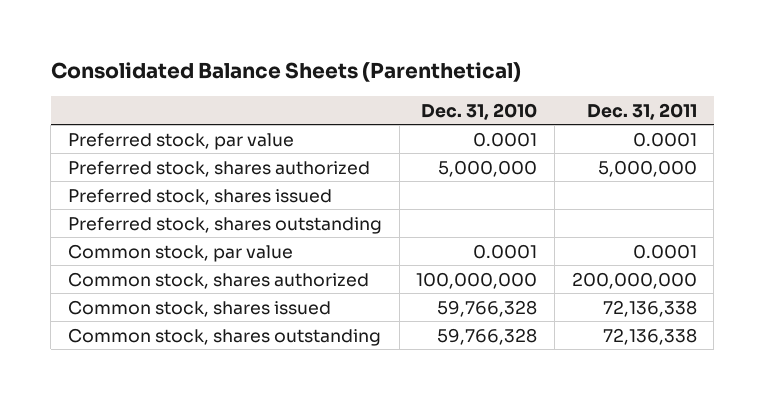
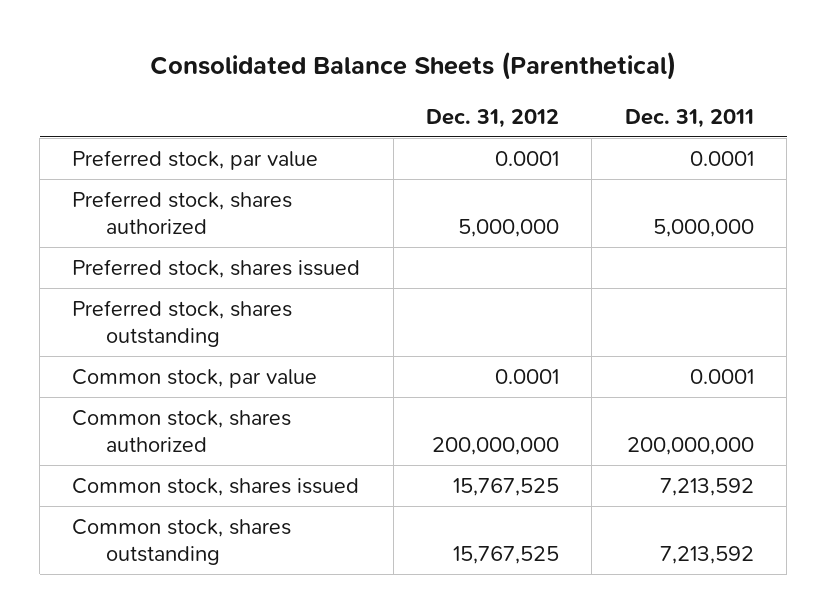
[421,102,538,120] Dec. 31, 2010 -> none
none -> [426,108,560,128] Dec. 31, 2012
[602,299,697,317] 72,136,338 -> [659,477,754,496] 7,213,592
[602,327,697,345] 72,136,338 -> [659,545,754,564] 7,213,592

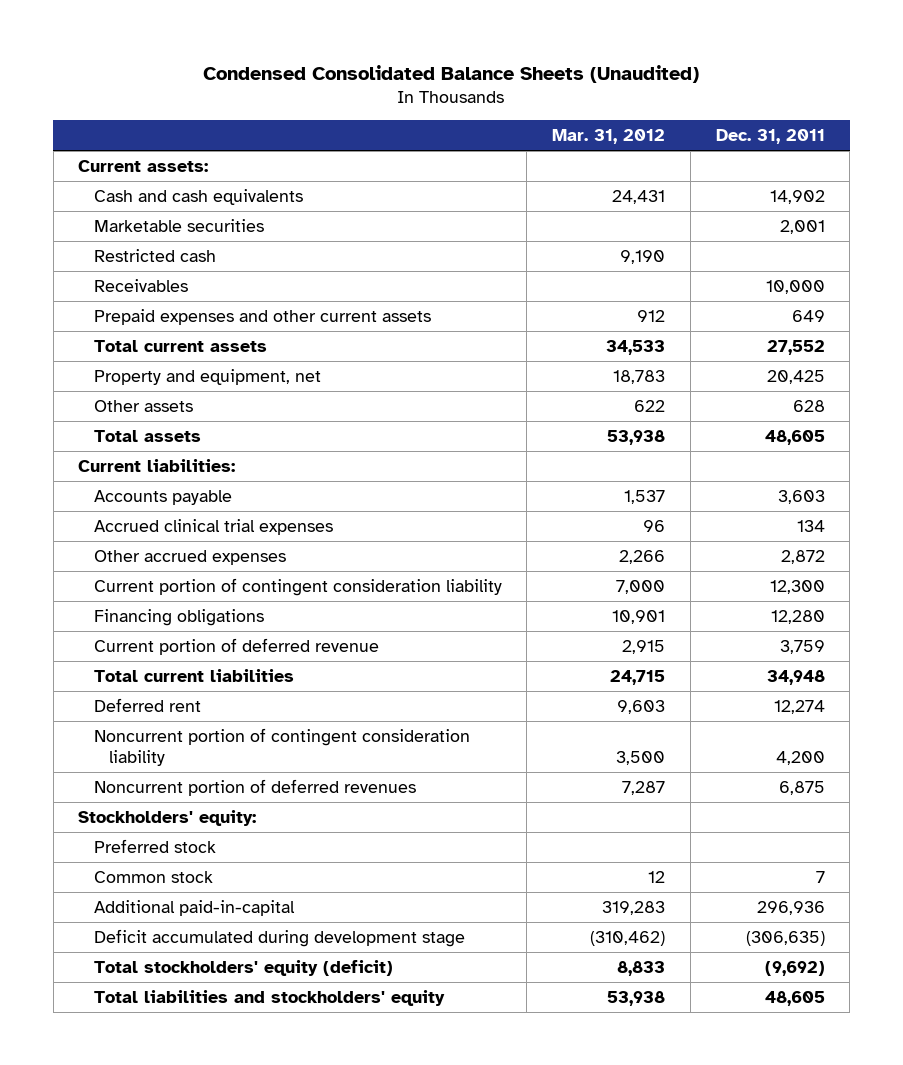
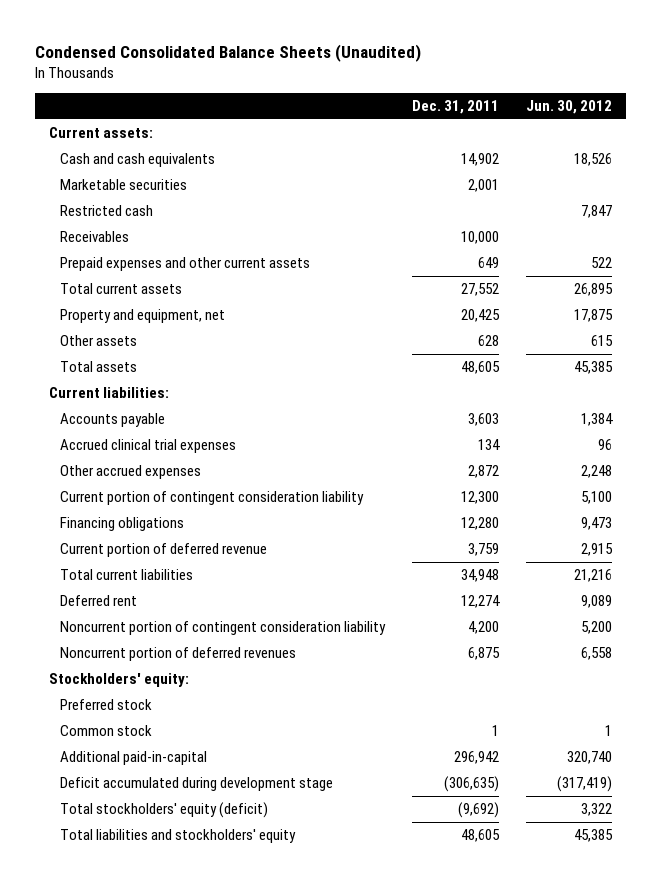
[552,129,666,145] Mar. 31, 2012 -> none
none -> [526,100,613,115] Jun. 30, 2012
[815,870,825,883] 7 -> [492,725,500,737] 1
[756,900,825,915] 296,936 -> [454,751,500,765] 296,942

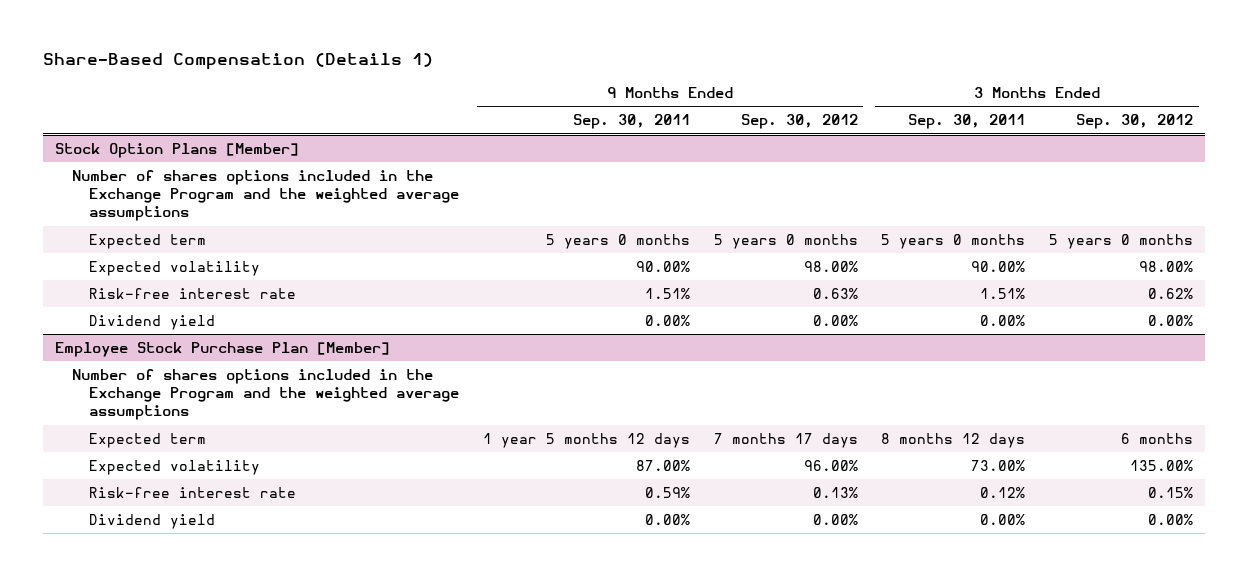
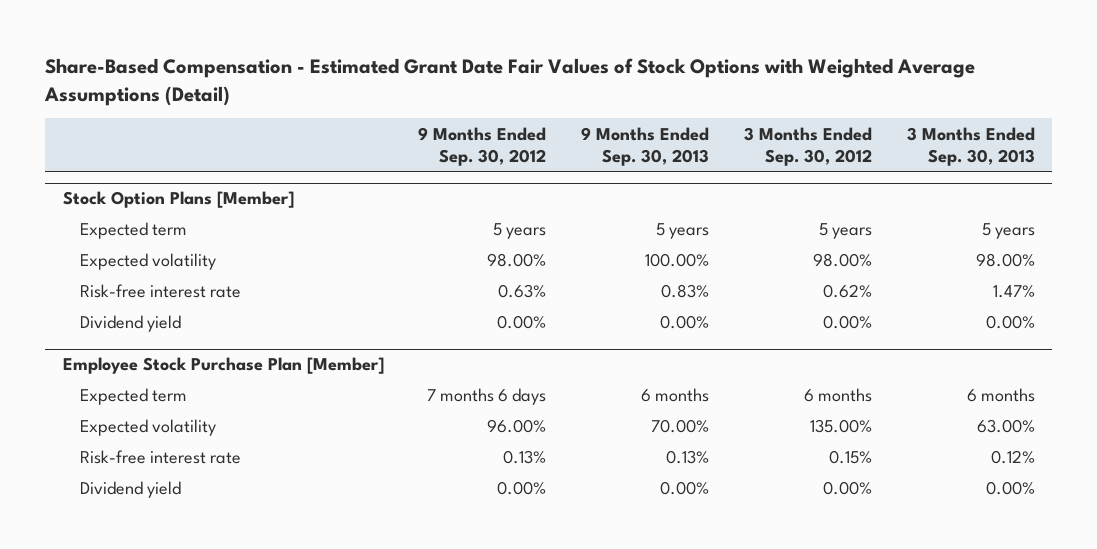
[43,52,434,70] Share-Based Compensation (Details 1) -> [44,57,976,106] Share-Based Compensation - Estimated Grant Date Fair Values of Stock Options with Weighted Average Assumptions (Detail)
[572,114,690,130] Sep. 30, 2011 -> none
[908,114,1026,130] Sep. 30, 2011 -> none
none -> [581,126,710,166] 9 Months Ended Sep. 30, 2013
none -> [906,126,1035,166] 3 Months Ended Sep. 30, 2013
[71,169,459,222] Number of shares options included in the Exchange Program and the weighted average assumptions -> none
[713,233,858,249] 5 years 0 months -> [493,223,547,240] 5 years
[1049,233,1194,249] 5 years 0 months -> [819,223,873,240] 5 years
[71,368,459,421] Number of shares options included in the Exchange Program and the weighted average assumptions -> none
[713,432,858,448] 7 months 17 days -> [427,388,547,406] 7 months 6 days

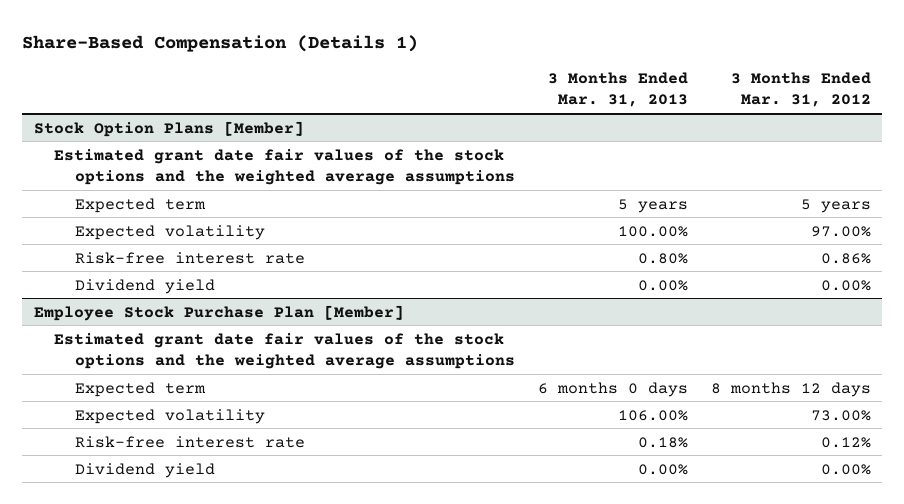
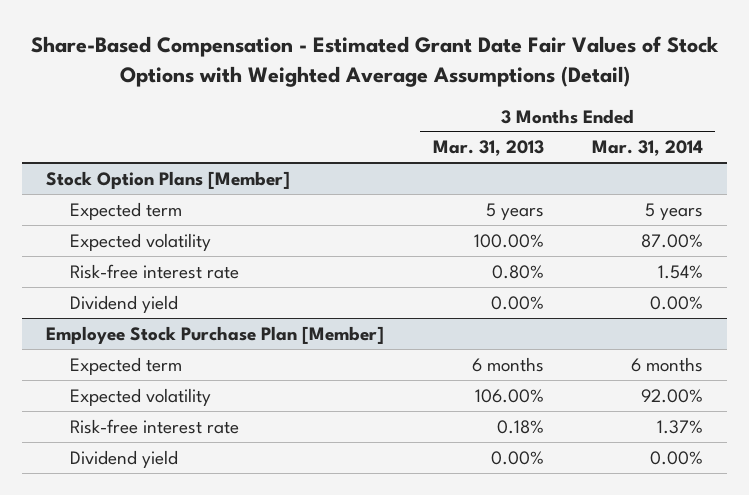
[22,34,419,52] Share-Based Compensation (Details 1) -> [30,35,719,87] Share-Based Compensation - Estimated Grant Date Fair Values of Stock Options with Weighted Average Assumptions (Detail)
[730,71,871,108] 3 Months Ended Mar. 31, 2012 -> none
none -> [591,140,703,157] Mar. 31, 2014
[54,148,515,185] Estimated grant date fair values of the stock options and the weighted average assumptions -> none
[54,332,515,369] Estimated grant date fair values of the stock options and the weighted average assumptions -> none
[537,381,688,397] 6 months 0 days -> [471,356,544,372] 6 months

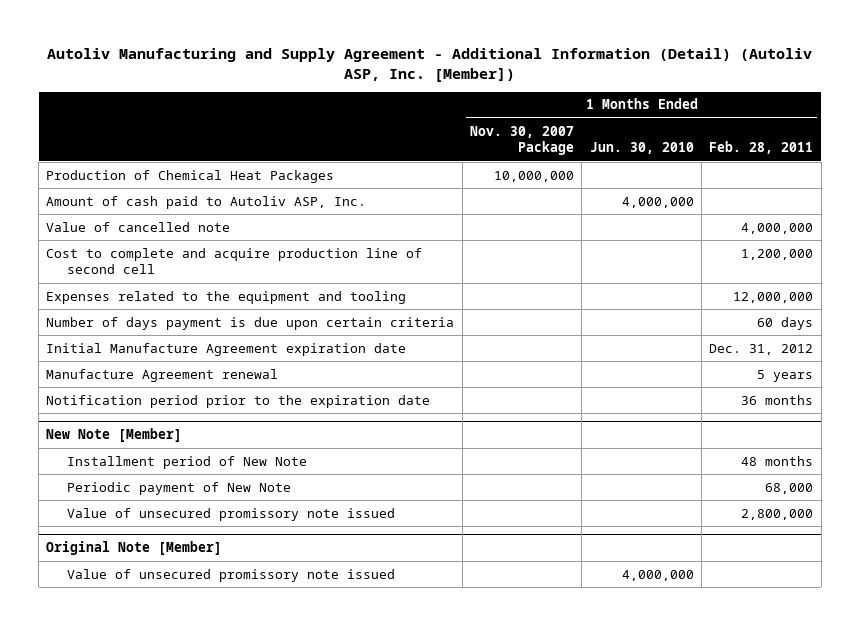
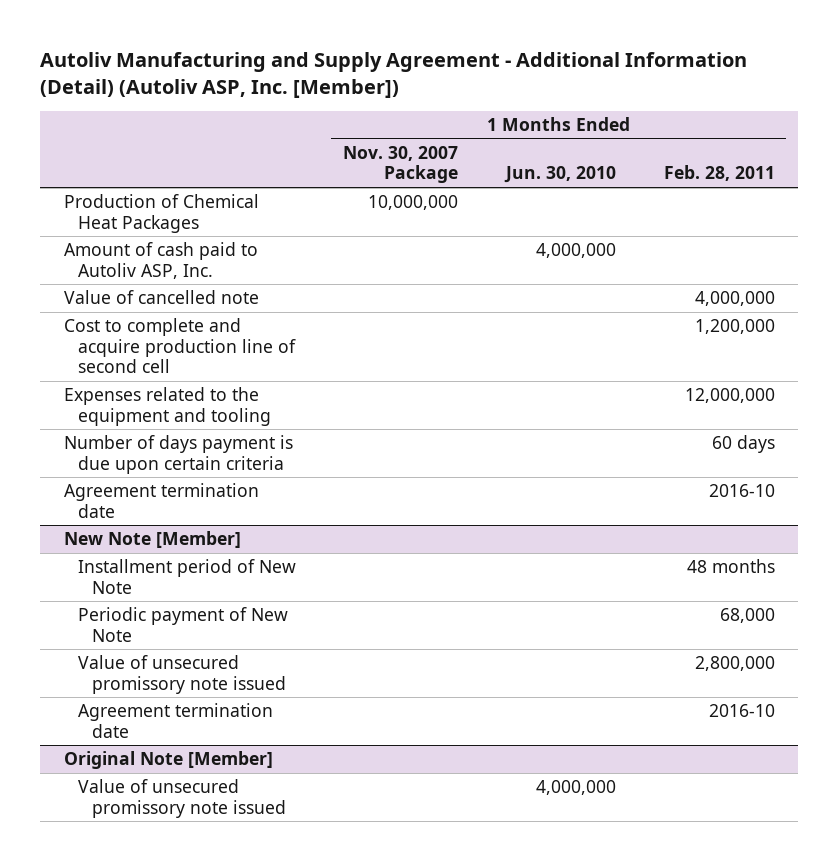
[46,342,407,356] Initial Manufacture Agreement expiration date -> none
[46,368,279,382] Manufacture Agreement renewal -> none
[46,394,431,408] Notification period prior to the expiration date -> none
none -> [63,483,259,518] Agreement termination date
none -> [77,703,273,738] Agreement termination date

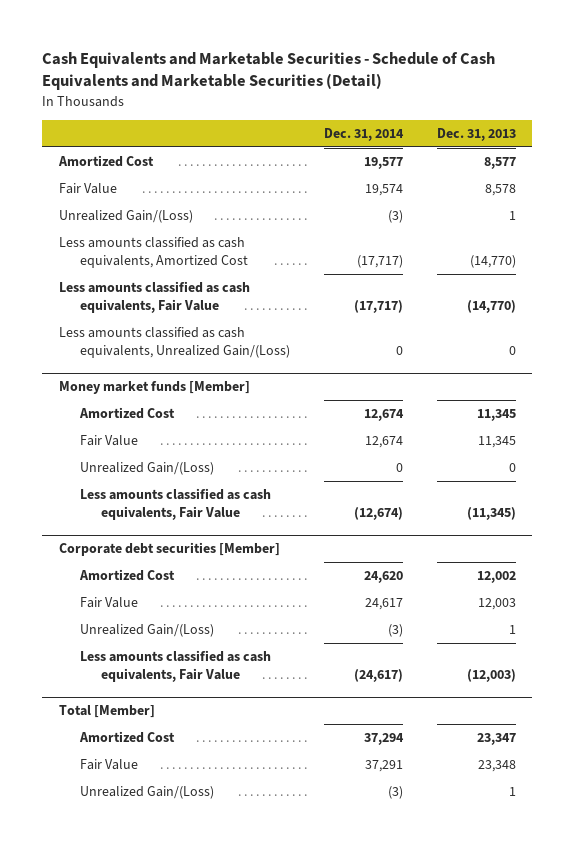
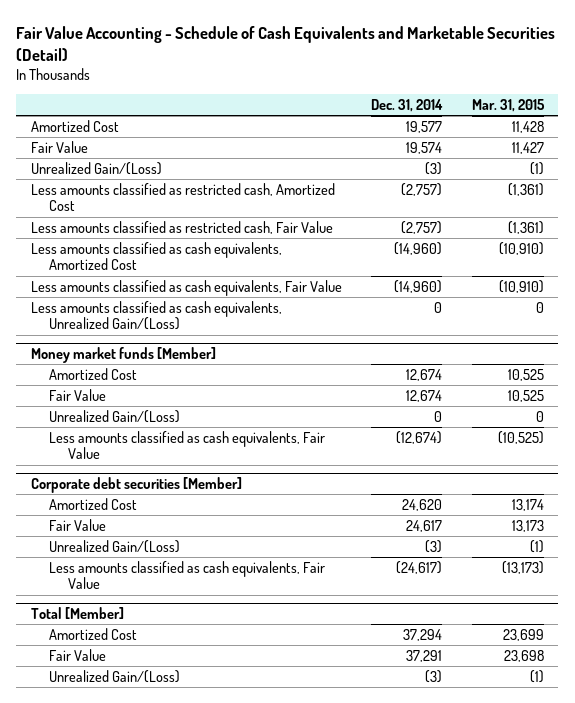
[42,52,496,91] Cash Equivalents and Marketable Securities - Schedule of Cash Equivalents and Marketable Securities (Detail) -> [16,25,556,61] Fair Value Accounting - Schedule of Cash Equivalents and Marketable Securities (Detail)
[436,128,516,142] Dec. 31, 2013 -> none
none -> [471,99,545,113] Mar. 31, 2015
none -> [31,182,336,212] Less amounts classified as restricted cash, Amortized Cost
none -> [31,220,334,234] Less amounts classified as restricted cash, Fair Value
[356,255,403,269] (17,717) -> [394,241,443,255] (14,960)
[353,300,403,314] (17,717) -> [394,279,443,293] (14,960)

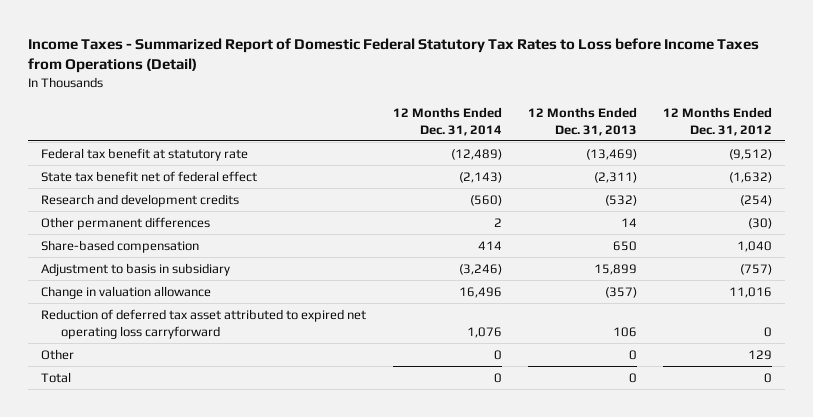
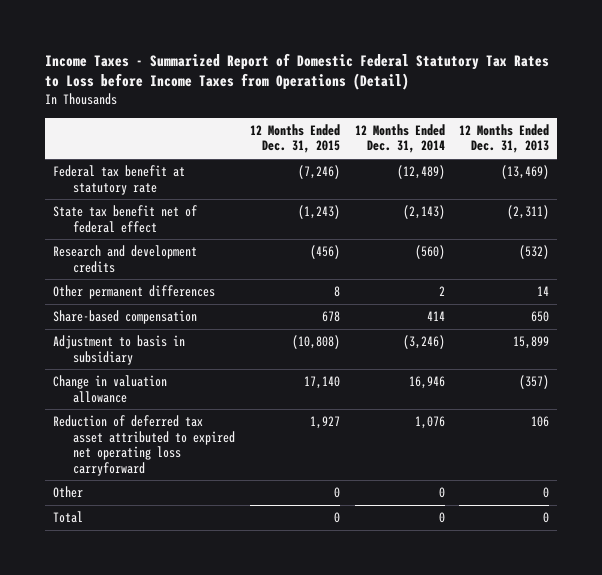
[662,106,772,136] 12 Months Ended Dec. 31, 2012 -> none
none -> [250,123,341,154] 12 Months Ended Dec. 31, 2015
[458,287,502,299] 16,496 -> [408,376,445,390] 16,946

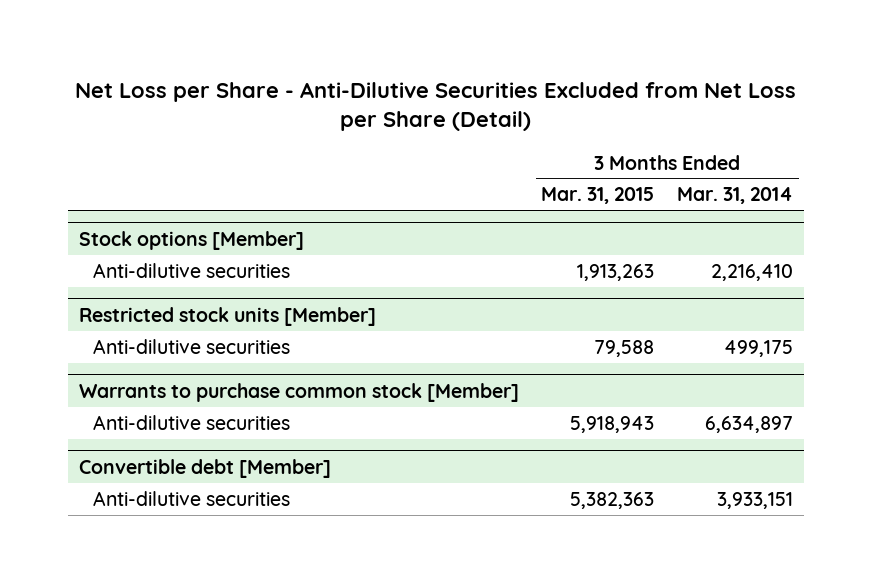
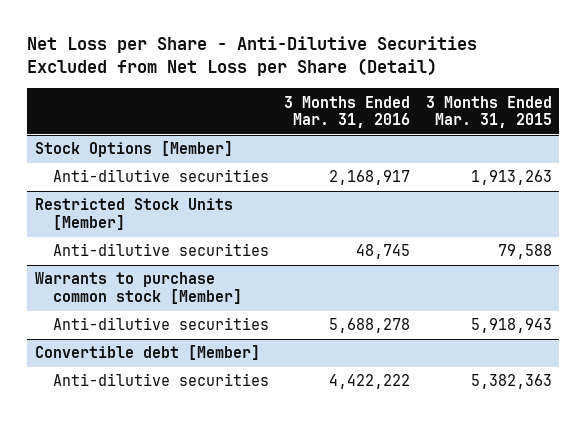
[676,187,793,205] Mar. 31, 2014 -> none
none -> [284,95,411,129] 3 Months Ended Mar. 31, 2016
[78,230,304,250] Stock options [Member] -> [35,141,234,158] Stock Options [Member]
[78,306,376,326] Restricted stock units [Member] -> [35,198,234,230] Restricted Stock Units [Member]

